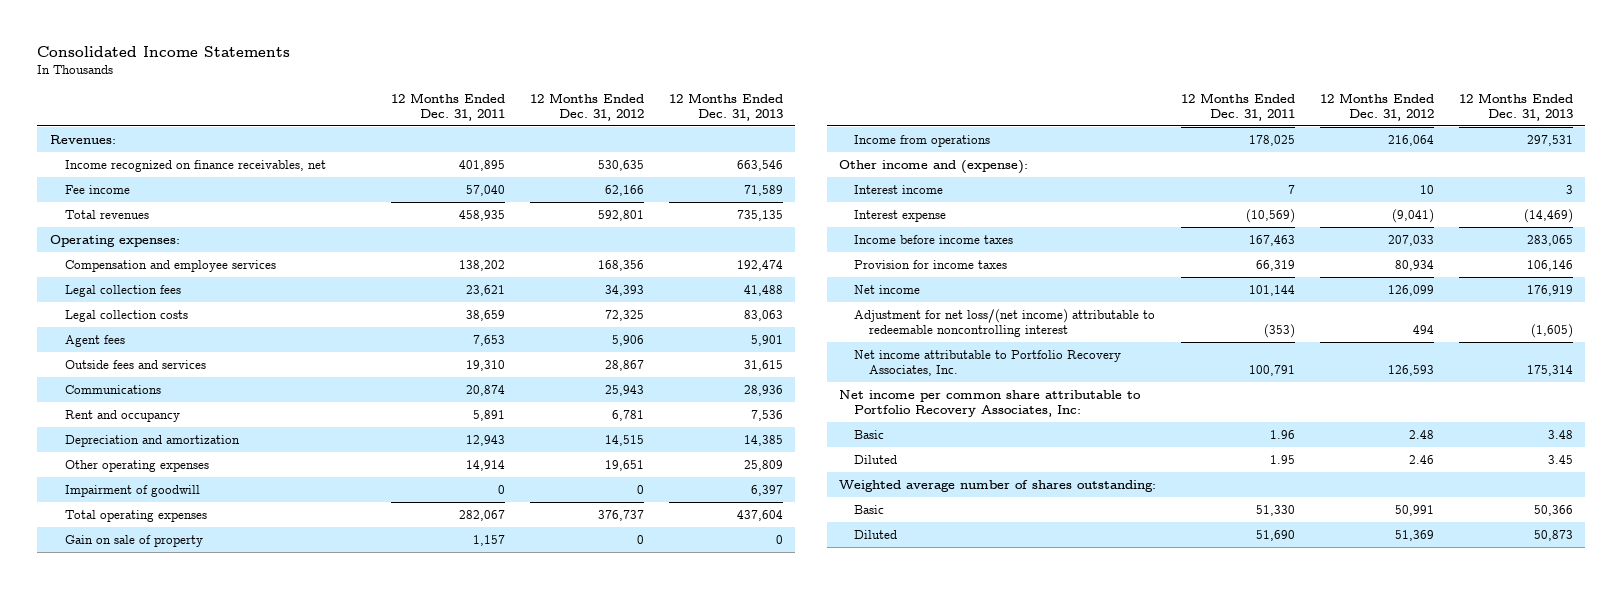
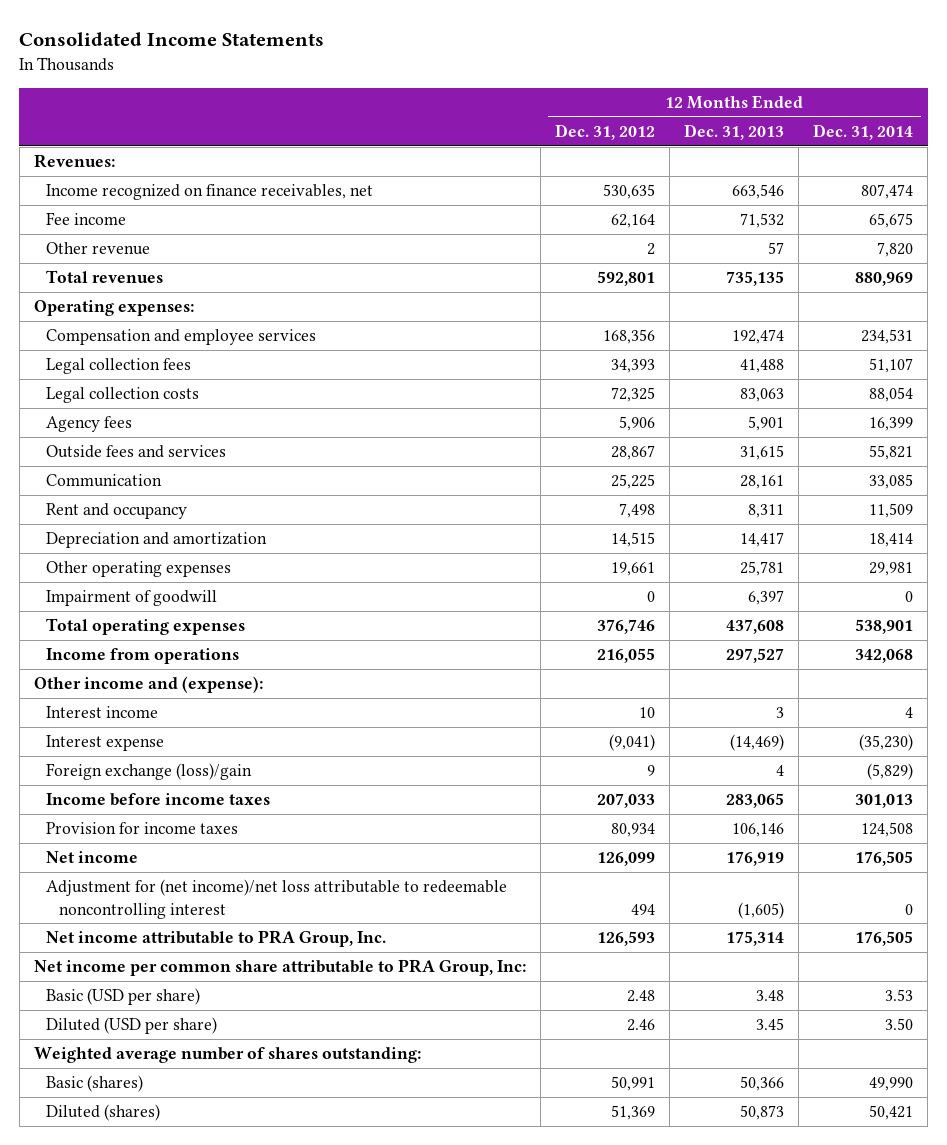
[391,92,506,121] 12 Months Ended Dec. 31, 2011 -> none
none -> [813,124,914,141] Dec. 31, 2014
[605,184,645,196] 62,166 -> [610,214,655,229] 62,164
[744,184,784,196] 71,589 -> [740,213,785,229] 71,532
none -> [46,242,151,256] Other revenue
[64,334,125,347] Agent fees -> [46,416,133,433] Agency fees
[64,384,161,394] Communications -> [46,474,163,488] Communication
[605,384,645,396] 25,943 -> [610,474,655,490] 25,225
[744,384,784,396] 28,936 -> [740,475,785,490] 28,161
[612,409,645,421] 6,781 -> [618,503,655,519] 7,498
[751,409,784,421] 7,536 -> [748,504,785,519] 8,311
[744,434,784,446] 14,385 -> [740,532,785,548] 14,417
[605,459,645,471] 19,651 -> [610,562,655,577] 19,661
[744,459,784,471] 25,809 -> [740,561,785,577] 25,781
[64,534,203,547] Gain on sale of property -> none
[598,509,645,521] 376,737 -> [596,619,655,635] 376,746
[737,509,784,521] 437,604 -> [726,619,785,635] 437,608
[1387,134,1434,146] 216,064 -> [596,648,655,664] 216,055
[1526,134,1573,146] 297,531 -> [726,648,785,664] 297,527
none -> [46,763,253,781] Foreign exchange (loss)/gain
[854,308,1156,337] Adjustment for net loss/(net income) attributable to redeemable noncontrolling interest -> [46,879,508,919] Adjustment for (net income)/net loss attributable to redeemable noncontrolling interest
[854,349,1122,376] Net income attributable to Portfolio Recovery Associates, Inc. -> [46,930,387,948] Net income attributable to PRA Group, Inc.
[839,389,1142,417] Net income per common share attributable to Portfolio Recovery Associates, Inc: -> [33,959,526,977] Net income per common share attributable to PRA Group, Inc:
[854,429,885,439] Basic -> [46,988,201,1006] Basic (USD per share)
[854,454,898,464] Diluted -> [46,1017,218,1035] Diluted (USD per share)
[854,504,885,514] Basic -> [46,1075,144,1093] Basic (shares)
[854,529,898,539] Diluted -> [46,1104,161,1122] Diluted (shares)

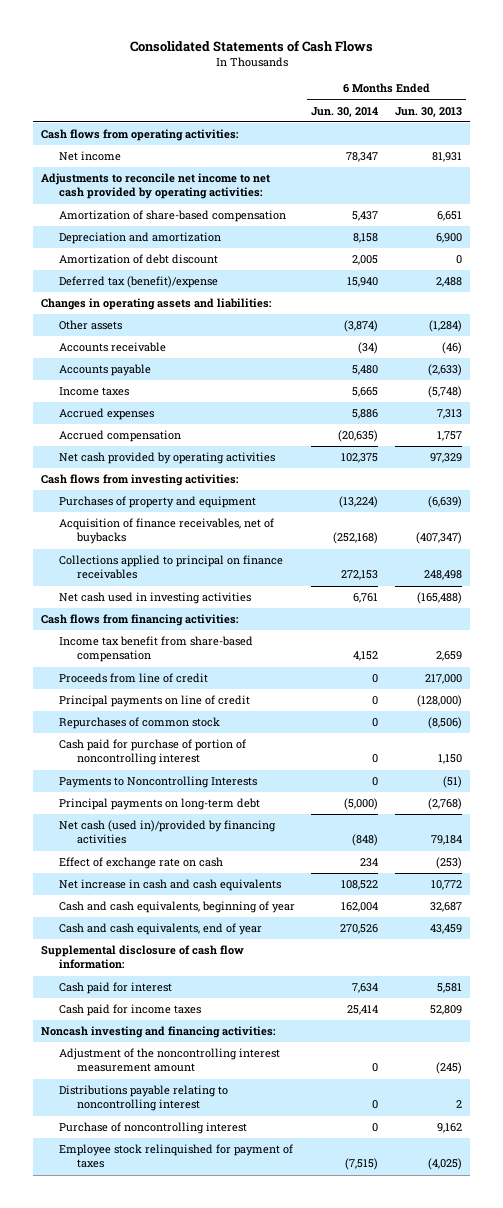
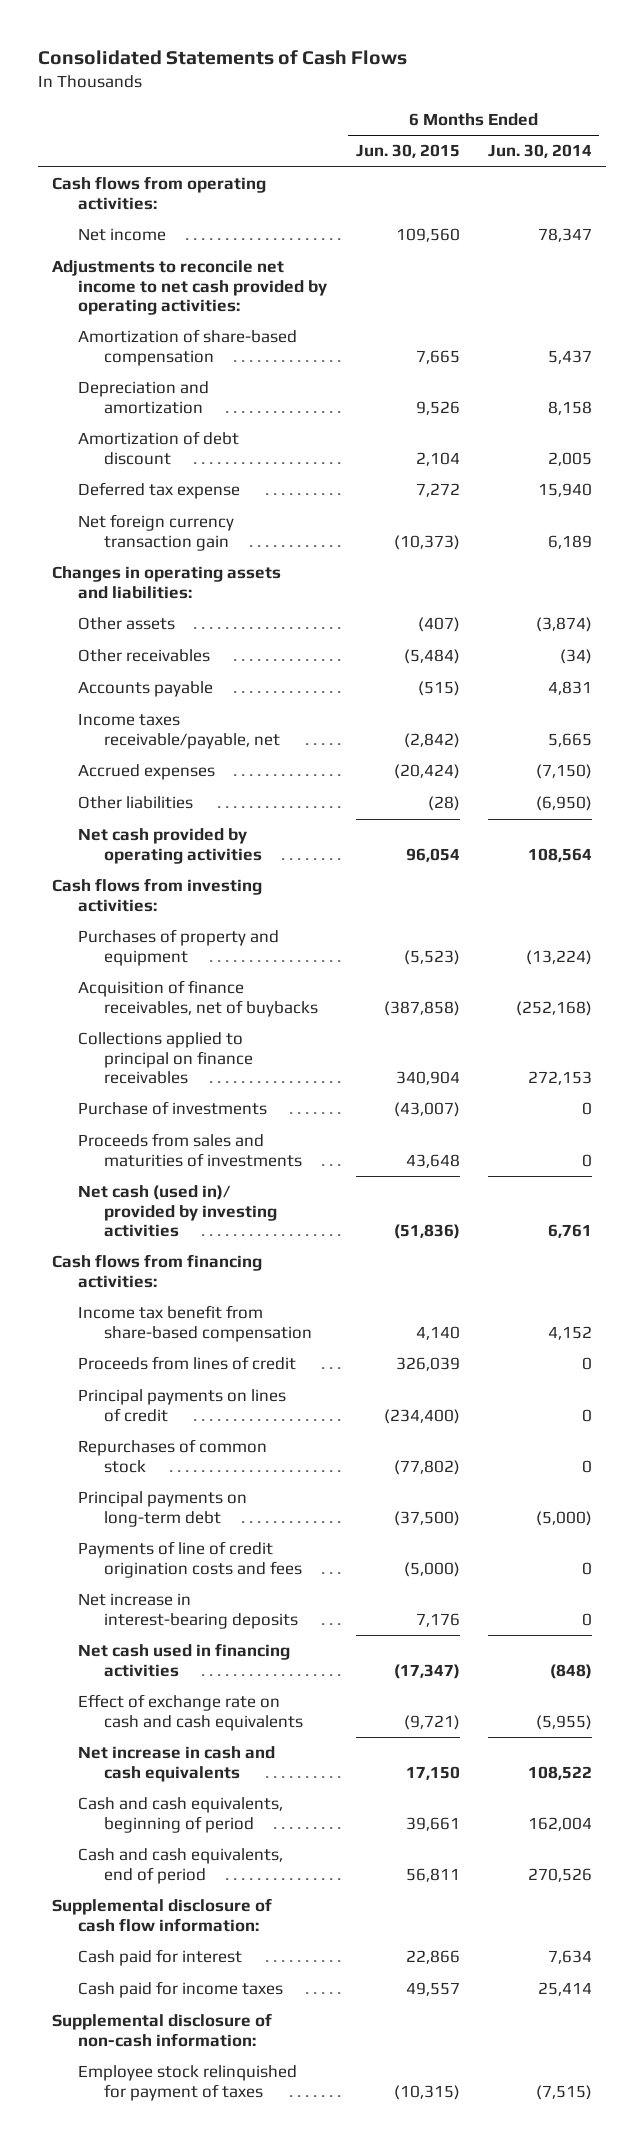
[394,106,462,117] Jun. 30, 2013 -> none
none -> [355,144,460,159] Jun. 30, 2015
[59,276,219,289] Deferred tax (benefit)/expense -> [78,482,241,500] Deferred tax expense
none -> [78,514,235,551] Net foreign currency transaction gain
[59,342,167,353] Accounts receivable -> none
[59,430,182,443] Accrued compensation -> none
none -> [78,649,211,663] Other receivables
[352,365,379,376] 5,480 -> [547,681,592,696] 4,831
[59,387,130,397] Income taxes -> [78,713,281,749] Income taxes receivable/payable, net
[352,409,379,420] 5,886 -> [535,764,592,780] (7,150)
none -> [78,796,194,810] Other liabilities
[341,453,379,464] 102,375 -> [527,847,592,862] 108,564
none -> [78,1101,268,1116] Purchase of investments
none -> [78,1133,303,1167] Proceeds from sales and maturities of investments
[59,592,252,605] Net cash used in investing activities -> [78,1185,278,1238] Net cash (used in)/ provided by investing activities
[59,673,209,684] Proceeds from line of credit -> [78,1356,297,1371] Proceeds from lines of credit
[59,695,251,708] Principal payments on line of credit -> [78,1389,287,1422] Principal payments on lines of credit
[59,739,247,766] Cash paid for purchase of portion of noncontrolling interest -> none
[59,776,258,789] Payments to Noncontrolling Interests -> none
none -> [78,1541,303,1578] Payments of line of credit origination costs and fees
none -> [78,1593,299,1629] Net increase in interest-bearing deposits
[59,820,277,845] Net cash (used in)/provided by financing activities -> [78,1643,291,1677] Net cash used in financing activities
[59,857,224,870] Effect of exchange rate on cash -> [78,1694,304,1731] Effect of exchange rate on cash and cash equivalents
[360,858,379,868] 234 -> [535,1714,592,1730] (5,955)
[59,901,296,914] Cash and cash equivalents, beginning of year -> [78,1797,284,1833] Cash and cash equivalents, beginning of period
[59,923,263,936] Cash and cash equivalents, end of year -> [78,1848,284,1884] Cash and cash equivalents, end of period
[59,1048,281,1073] Adjustment of the noncontrolling interest measurement amount -> none
[59,1085,229,1112] Distributions payable relating to noncontrolling interest -> none
[59,1122,248,1135] Purchase of noncontrolling interest -> none
[41,1026,277,1039] Noncash investing and financing activities: -> [51,2013,272,2047] Supplemental disclosure of non-cash information:

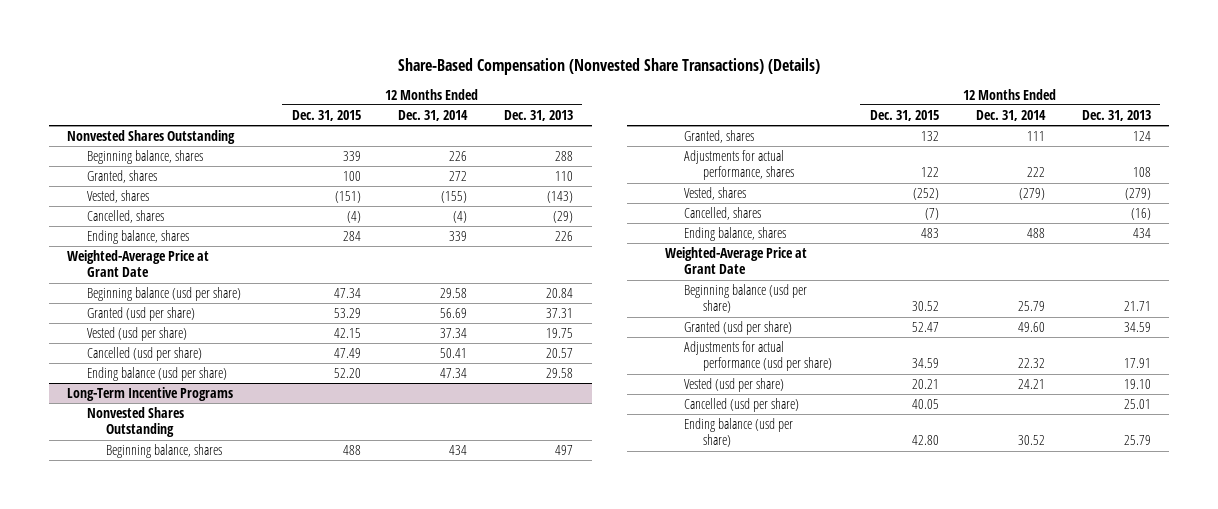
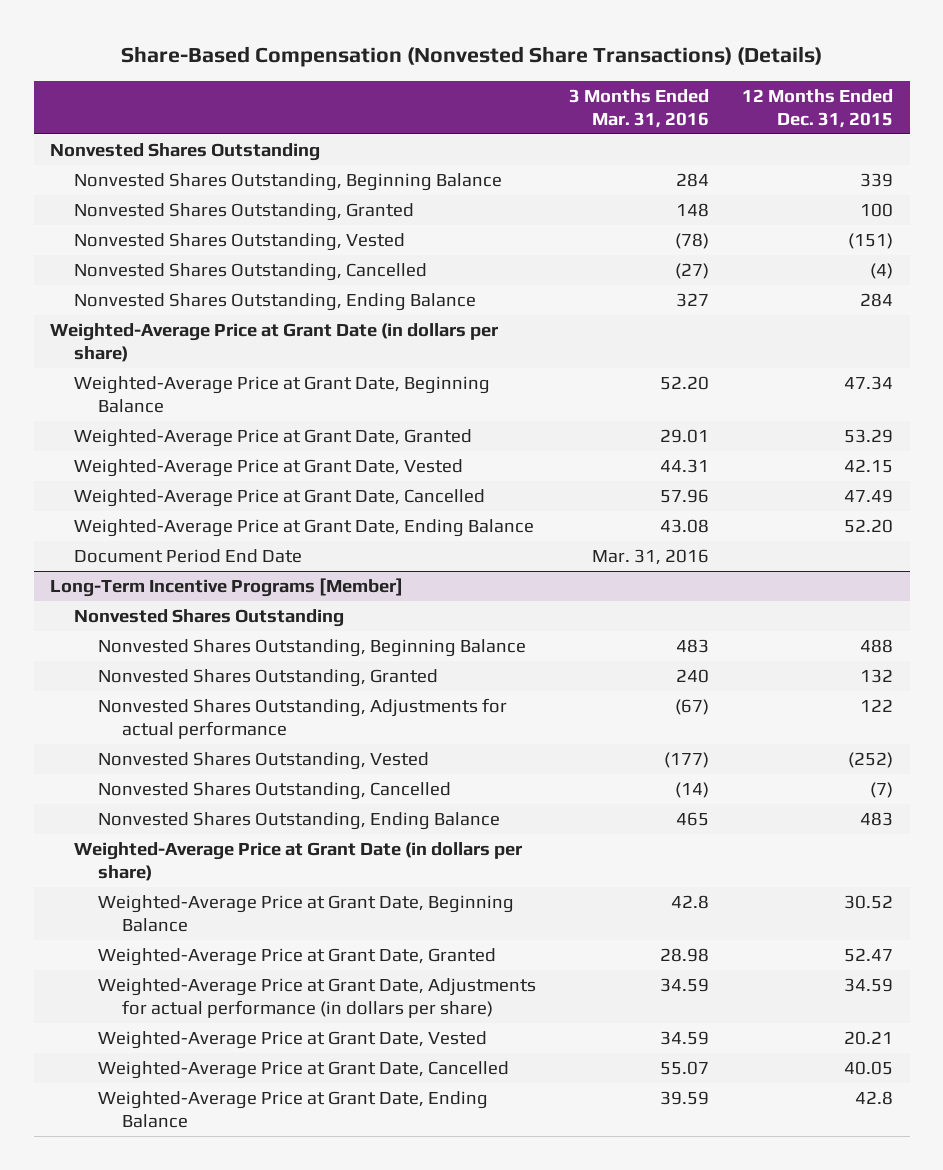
[397,110,468,122] Dec. 31, 2014 -> none
[504,110,574,122] Dec. 31, 2013 -> none
none -> [569,88,710,128] 3 Months Ended Mar. 31, 2016
[86,150,203,165] Beginning balance, shares -> [73,173,502,192] Nonvested Shares Outstanding, Beginning Balance
[86,170,157,184] Granted, shares -> [73,203,414,222] Nonvested Shares Outstanding, Granted
[86,190,149,204] Vested, shares -> [73,233,405,252] Nonvested Shares Outstanding, Vested
[86,210,164,224] Cancelled, shares -> [73,263,427,282] Nonvested Shares Outstanding, Cancelled
[86,230,189,245] Ending balance, shares -> [73,293,476,312] Nonvested Shares Outstanding, Ending Balance
[67,250,210,278] Weighted-Average Price at Grant Date -> [50,323,500,362] Weighted-Average Price at Grant Date (in dollars per share)
[86,287,241,302] Beginning balance (usd per share) -> [73,376,490,413] Weighted-Average Price at Grant Date, Beginning Balance
[86,307,195,322] Granted (usd per share) -> [73,429,472,448] Weighted-Average Price at Grant Date, Granted
[86,327,187,342] Vested (usd per share) -> [73,459,463,478] Weighted-Average Price at Grant Date, Vested
[86,347,202,362] Cancelled (usd per share) -> [73,489,485,508] Weighted-Average Price at Grant Date, Cancelled
[86,367,227,382] Ending balance (usd per share) -> [73,519,534,538] Weighted-Average Price at Grant Date, Ending Balance
none -> [73,549,302,564] Document Period End Date
[67,387,234,402] Long-Term Incentive Programs -> [50,578,404,598] Long-Term Incentive Programs [Member]
[684,418,794,448] Ending balance (usd per share) -> none
[106,444,223,459] Beginning balance, shares -> [97,639,526,658] Nonvested Shares Outstanding, Beginning Balance
[684,130,755,144] Granted, shares -> [97,669,438,688] Nonvested Shares Outstanding, Granted
[684,150,795,181] Adjustments for actual performance, shares -> [97,698,507,739] Nonvested Shares Outstanding, Adjustments for actual performance
[684,187,747,201] Vested, shares -> [97,752,429,771] Nonvested Shares Outstanding, Vested
[684,207,762,221] Cancelled, shares -> [97,782,451,801] Nonvested Shares Outstanding, Cancelled
[684,227,787,242] Ending balance, shares -> [97,812,500,831] Nonvested Shares Outstanding, Ending Balance
[664,247,807,275] Weighted-Average Price at Grant Date -> [73,842,523,881] Weighted-Average Price at Grant Date (in dollars per share)
[684,284,808,314] Beginning balance (usd per share) -> [97,895,514,932] Weighted-Average Price at Grant Date, Beginning Balance
[684,321,793,336] Granted (usd per share) -> [97,948,496,967] Weighted-Average Price at Grant Date, Granted
[684,341,833,372] Adjustments for actual performance (usd per share) -> [97,978,536,1018] Weighted-Average Price at Grant Date, Adjustments for actual performance (in dollars per share)
[684,378,785,393] Vested (usd per share) -> [97,1031,487,1050] Weighted-Average Price at Grant Date, Vested
[684,398,800,413] Cancelled (usd per share) -> [97,1061,509,1080] Weighted-Average Price at Grant Date, Cancelled
none -> [97,1091,488,1128] Weighted-Average Price at Grant Date, Ending Balance

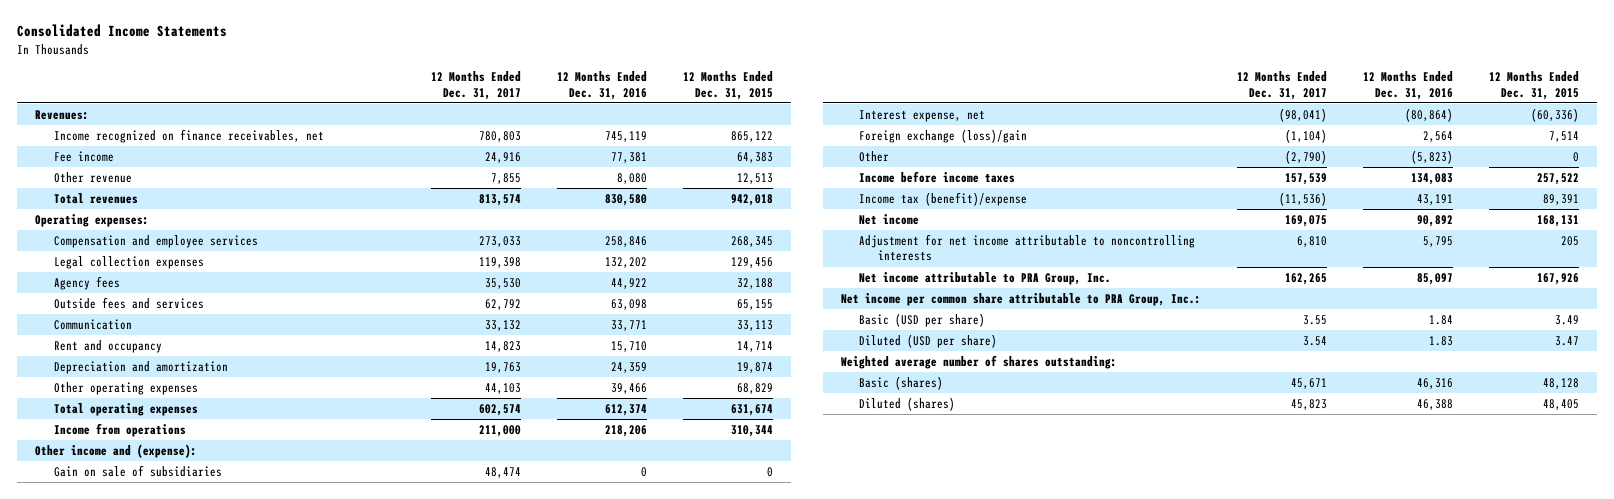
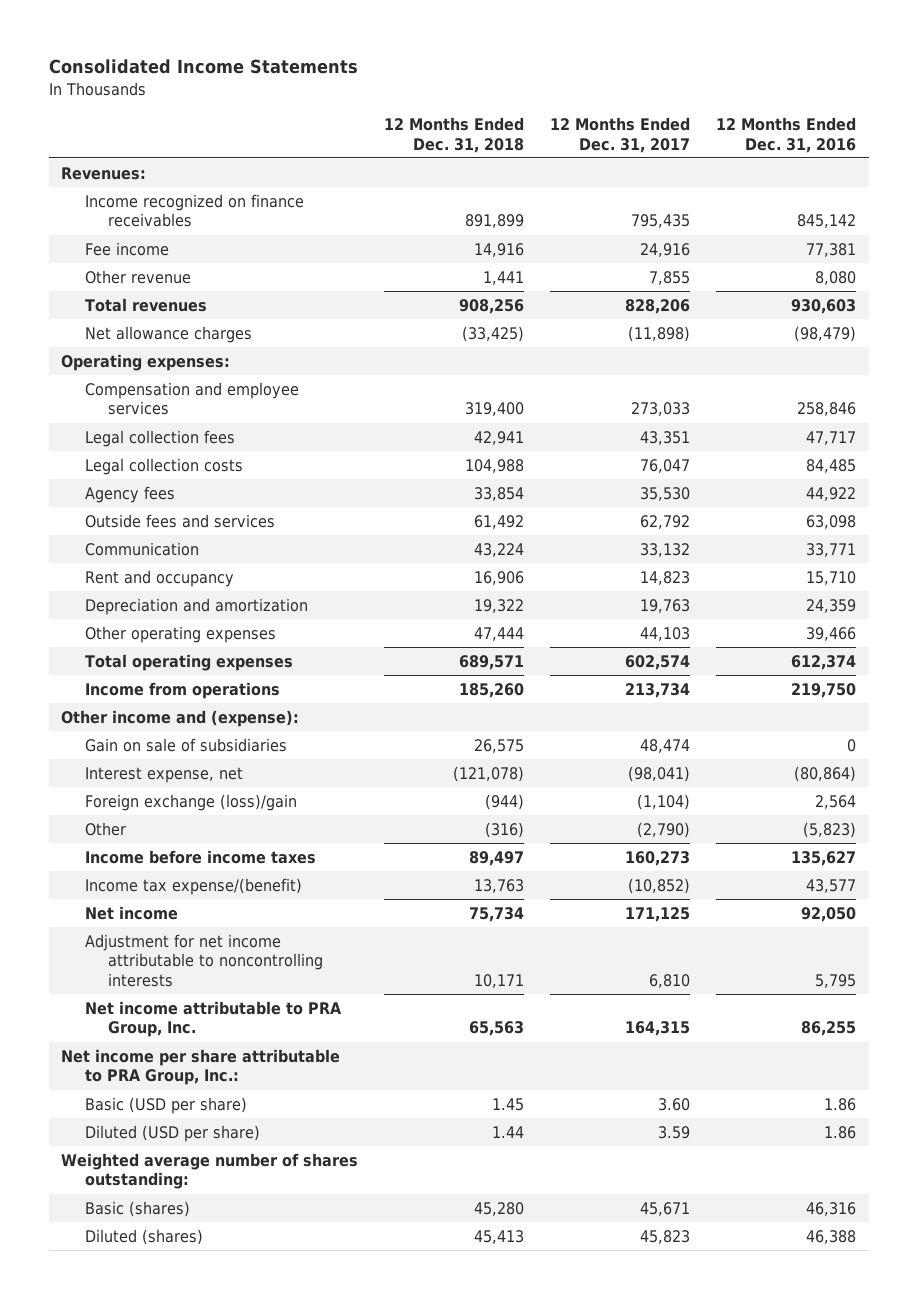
[682,71,773,100] 12 Months Ended Dec. 31, 2015 -> none
none -> [384,117,525,153] 12 Months Ended Dec. 31, 2018
[53,129,324,144] Income recognized on finance receivables, net -> [84,193,304,228] Income recognized on finance receivables
[478,131,521,143] 780,803 -> [631,214,691,229] 795,435
[604,131,647,143] 745,119 -> [796,214,856,229] 845,142
[478,194,521,207] 813,574 -> [625,298,691,314] 828,206
[604,194,647,207] 830,580 -> [790,298,856,314] 930,603
none -> [84,325,252,343] Net allowance charges
[53,256,204,270] Legal collection expenses -> [84,429,235,447] Legal collection fees
[478,257,521,269] 119,398 -> [640,430,691,445] 43,351
[604,257,647,269] 132,202 -> [805,430,856,445] 47,717
none -> [84,457,243,475] Legal collection costs
[478,425,521,438] 211,000 -> [625,682,691,698] 213,734
[604,425,647,438] 218,206 -> [790,682,856,698] 219,750
[1284,173,1327,186] 157,539 -> [625,850,691,866] 160,273
[1410,173,1453,186] 134,083 -> [790,850,856,866] 135,627
[859,192,1028,207] Income tax (benefit)/expense -> [84,877,302,895] Income tax expense/(benefit)
[1278,192,1327,207] (11,536) -> [628,877,691,894] (10,852)
[1416,194,1453,206] 43,191 -> [805,878,856,893] 43,577
[1284,215,1327,228] 169,075 -> [625,906,691,922] 171,125
[1416,215,1453,228] 90,892 -> [800,906,856,922] 92,050
[1284,273,1327,286] 162,265 -> [625,1021,691,1037] 164,315
[1416,273,1453,286] 85,097 -> [800,1021,856,1037] 86,255
[840,293,1201,307] Net income per common share attributable to PRA Group, Inc.: -> [61,1048,341,1086] Net income per share attributable to PRA Group, Inc.:
[1302,315,1327,326] 3.55 -> [658,1097,691,1111] 3.60
[1428,315,1453,326] 1.84 -> [823,1097,856,1111] 1.86
[1302,336,1327,347] 3.54 -> [658,1125,691,1139] 3.59
[1428,336,1453,347] 1.83 -> [823,1125,856,1139] 1.86

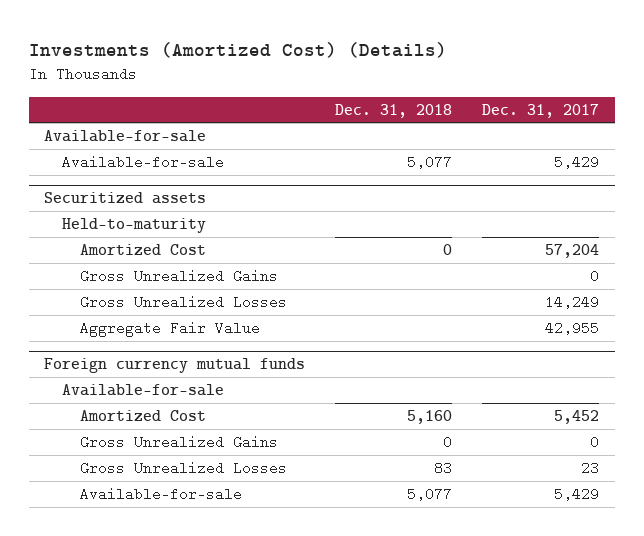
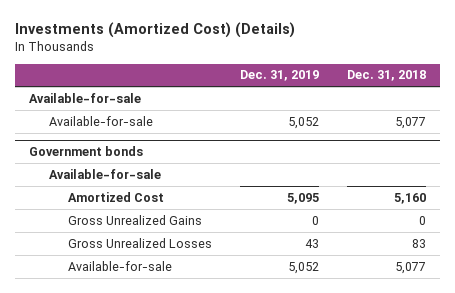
[482,103,600,118] Dec. 31, 2017 -> none
none -> [240,70,320,82] Dec. 31, 2019
[44,192,207,205] Securitized assets -> none
[62,218,207,234] Held-to-maturity -> none
[80,244,207,256] Amortized Cost -> none
[80,269,279,284] Gross Unrealized Gains -> none
[80,295,288,310] Gross Unrealized Losses -> none
[80,321,261,338] Aggregate Fair Value -> none
[44,358,306,374] Foreign currency mutual funds -> [29,145,144,156] Government bonds

